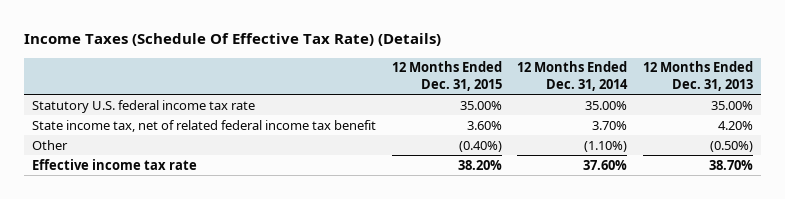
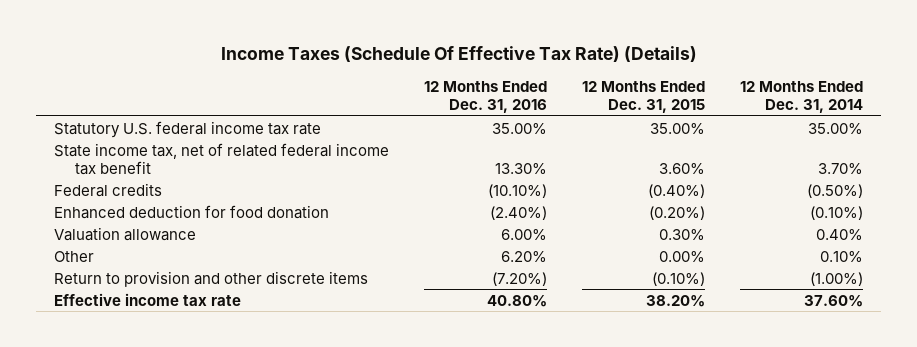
[642,61,753,91] 12 Months Ended Dec. 31, 2013 -> none
none -> [424,80,548,114] 12 Months Ended Dec. 31, 2016
none -> [53,182,162,197] Federal credits
none -> [53,204,329,219] Enhanced deduction for food donation
none -> [53,226,196,241] Valuation allowance
[458,140,502,152] (0.40%) -> [659,250,706,262] 0.00%
[584,140,628,152] (1.10%) -> [820,250,864,262] 0.10%
none -> [53,270,368,287] Return to provision and other discrete items

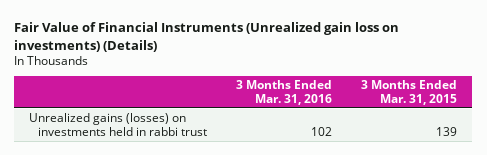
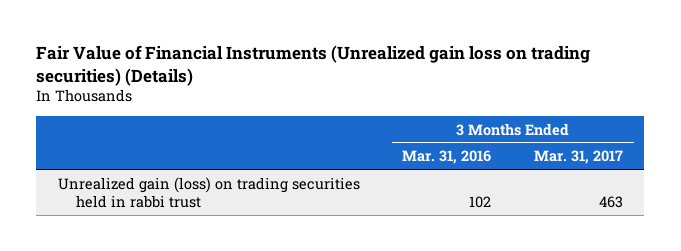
[14,22,400,52] Fair Value of Financial Instruments (Unrealized gain loss on investments) (Details) -> [36,44,591,86] Fair Value of Financial Instruments (Unrealized gain loss on trading securities) (Details)
[361,79,458,106] 3 Months Ended Mar. 31, 2015 -> none
none -> [534,150,624,165] Mar. 31, 2017
[29,112,207,137] Unrealized gains (losses) on investments held in rabbi trust -> [57,176,360,209] Unrealized gain (loss) on trading securities held in rabbi trust

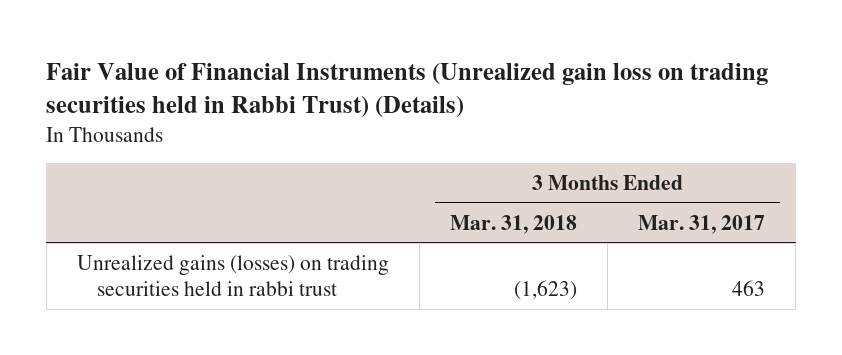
[36,44,591,86] Fair Value of Financial Instruments (Unrealized gain loss on trading securities) (Details) -> [46,62,769,119] Fair Value of Financial Instruments (Unrealized gain loss on trading securities held in Rabbi Trust) (Details)
[402,150,492,165] Mar. 31, 2016 -> none
none -> [450,214,578,234] Mar. 31, 2018
[57,176,360,209] Unrealized gain (loss) on trading securities held in rabbi trust -> [77,254,390,297] Unrealized gains (losses) on trading securities held in rabbi trust

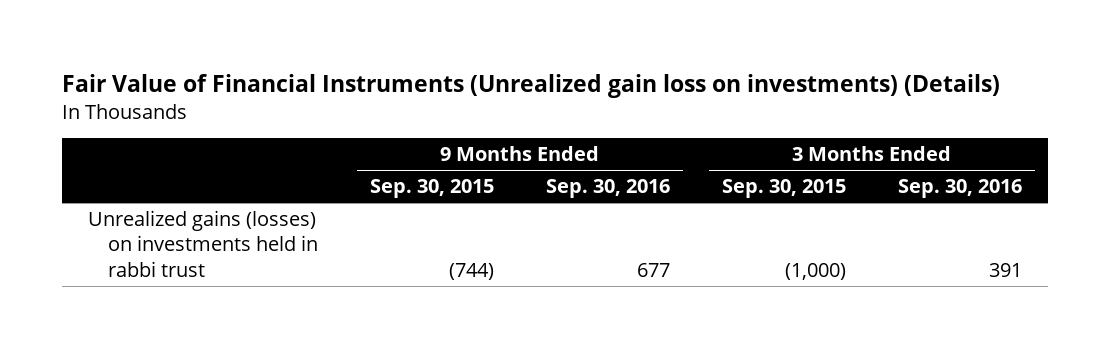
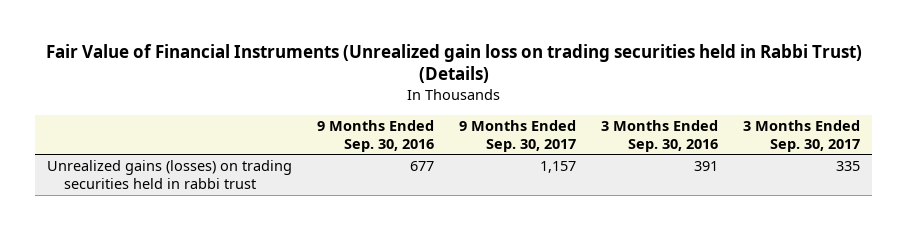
[61,74,1000,99] Fair Value of Financial Instruments (Unrealized gain loss on investments) (Details) -> [45,43,862,84] Fair Value of Financial Instruments (Unrealized gain loss on trading securities held in Rabbi Trust) (Details)
[369,179,494,199] Sep. 30, 2015 -> none
[721,179,846,199] Sep. 30, 2015 -> none
none -> [459,120,577,152] 9 Months Ended Sep. 30, 2017
none -> [742,120,860,152] 3 Months Ended Sep. 30, 2017
[87,209,319,277] Unrealized gains (losses) on investments held in rabbi trust -> [47,160,293,189] Unrealized gains (losses) on trading securities held in rabbi trust

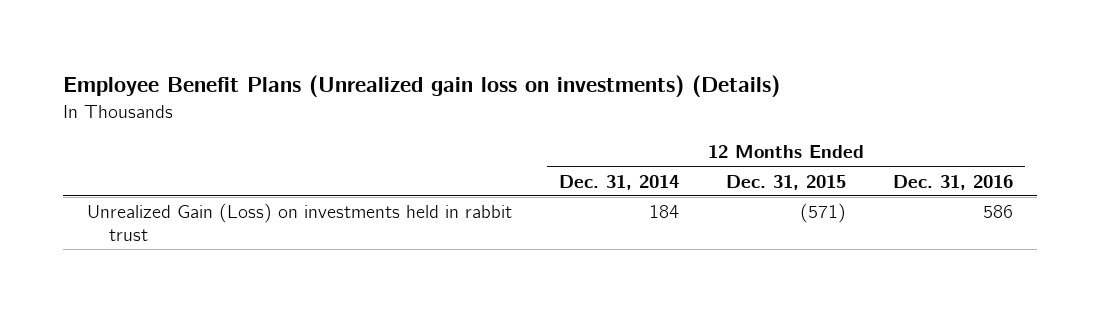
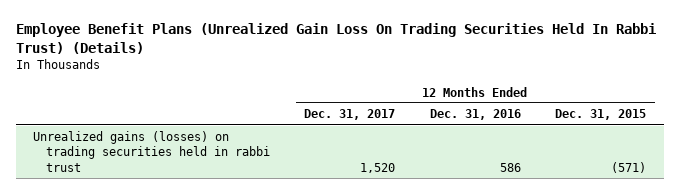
[62,75,780,98] Employee Benefit Plans (Unrealized gain loss on investments) (Details) -> [15,23,656,55] Employee Benefit Plans (Unrealized Gain Loss On Trading Securities Held In Rabbi Trust) (Details)
[558,174,679,190] Dec. 31, 2014 -> none
none -> [304,109,396,121] Dec. 31, 2017
[86,203,512,242] Unrealized Gain (Loss) on investments held in rabbit trust -> [33,131,270,172] Unrealized gains (losses) on trading securities held in rabbi trust

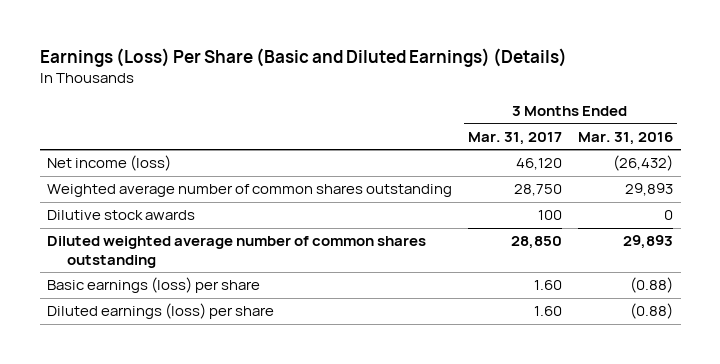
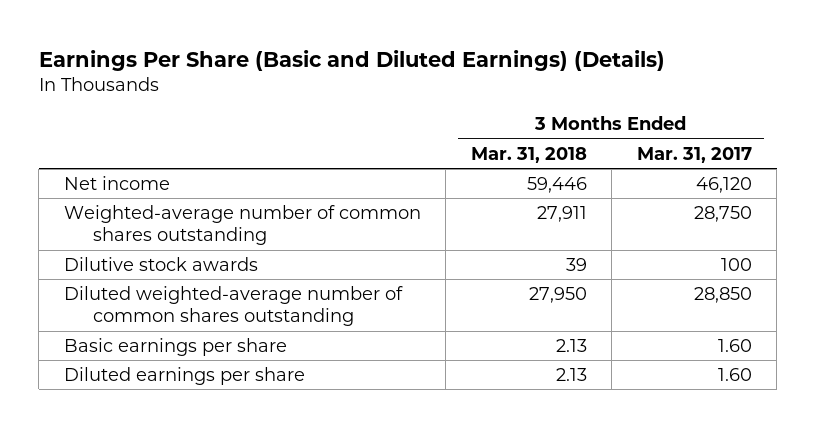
[39,47,567,67] Earnings (Loss) Per Share (Basic and Diluted Earnings) (Details) -> [38,49,665,71] Earnings Per Share (Basic and Diluted Earnings) (Details)
[577,131,673,145] Mar. 31, 2016 -> none
none -> [470,146,587,163] Mar. 31, 2018
[47,155,172,172] Net income (loss) -> [63,176,170,191] Net income
[47,184,453,198] Weighted average number of common shares outstanding -> [63,205,421,246] Weighted-average number of common shares outstanding
[47,236,427,268] Diluted weighted average number of common shares outstanding -> [63,286,403,327] Diluted weighted-average number of common shares outstanding
[47,277,261,294] Basic earnings (loss) per share -> [63,338,287,357] Basic earnings per share
[47,303,275,320] Diluted earnings (loss) per share -> [63,367,305,386] Diluted earnings per share

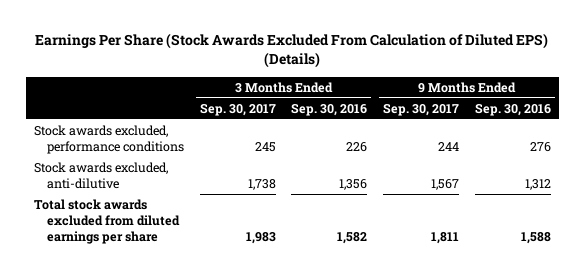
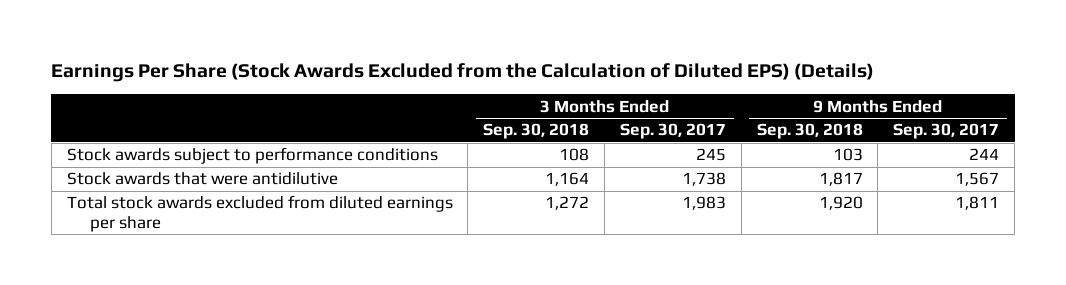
[35,33,549,69] Earnings Per Share (Stock Awards Excluded From Calculation of Diluted EPS) (Details) -> [51,63,875,83] Earnings Per Share (Stock Awards Excluded from the Calculation of Diluted EPS) (Details)
[291,102,368,116] Sep. 30, 2016 -> none
[474,102,551,116] Sep. 30, 2016 -> none
none -> [483,123,590,140] Sep. 30, 2018
none -> [756,123,863,140] Sep. 30, 2018
[33,124,185,154] Stock awards excluded, performance conditions -> [66,147,438,165] Stock awards subject to performance conditions
[33,161,168,189] Stock awards excluded, anti-dilutive -> [66,172,338,186] Stock awards that were antidilutive

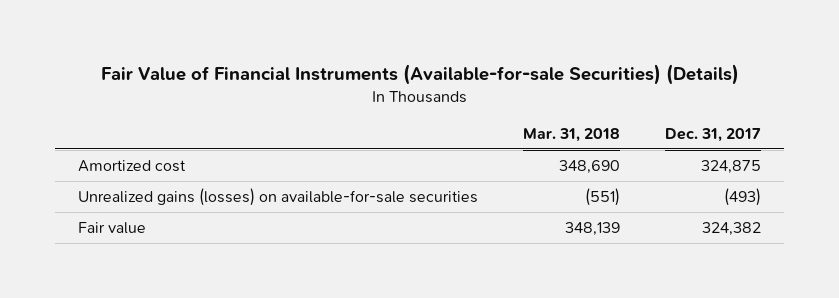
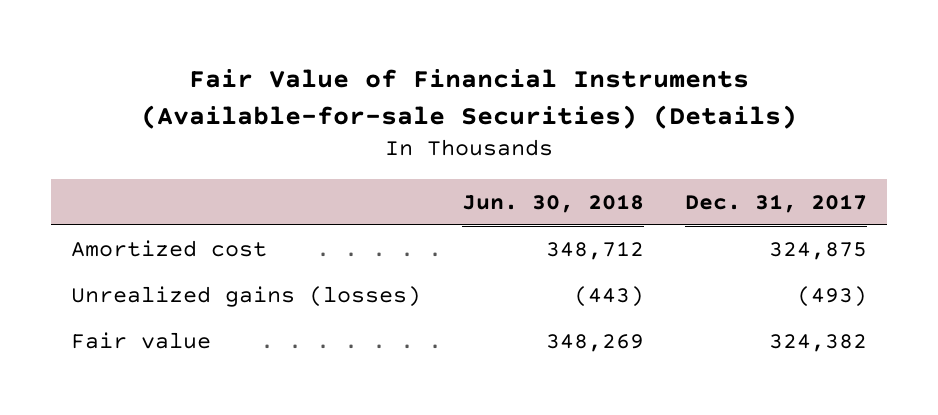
[523,127,621,142] Mar. 31, 2018 -> none
none -> [462,193,645,213] Jun. 30, 2018
[77,187,478,206] Unrealized gains (losses) on available-for-sale securities -> [71,285,422,307] Unrealized gains (losses)

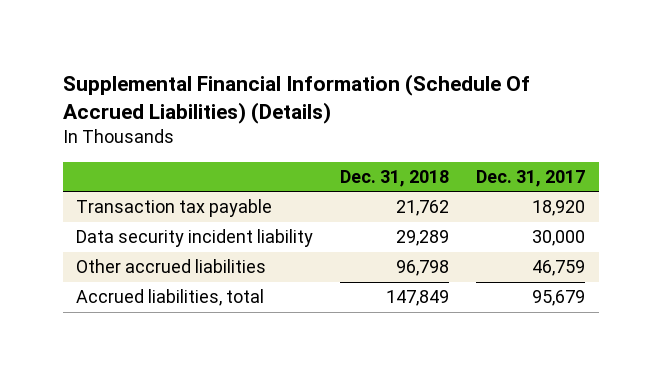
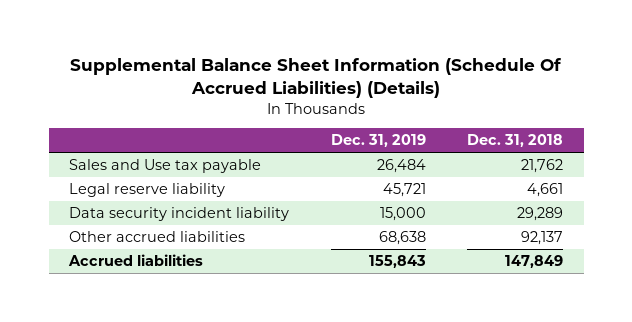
[62,73,530,124] Supplemental Financial Information (Schedule Of Accrued Liabilities) (Details) -> [70,58,563,98] Supplemental Balance Sheet Information (Schedule Of Accrued Liabilities) (Details)
[476,169,586,187] Dec. 31, 2017 -> none
none -> [330,134,426,148] Dec. 31, 2019
[76,199,273,218] Transaction tax payable -> [69,159,262,174] Sales and Use tax payable
none -> [69,183,226,198] Legal reserve liability
[396,260,450,277] 96,798 -> [521,231,564,246] 92,137
[76,289,265,307] Accrued liabilities, total -> [68,254,204,267] Accrued liabilities

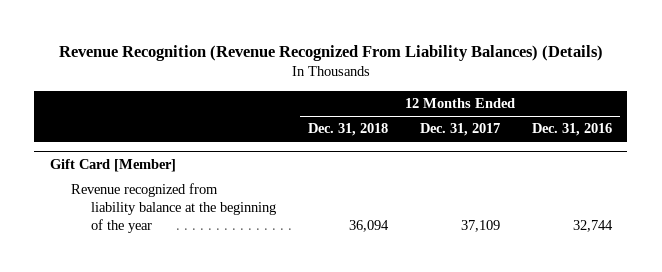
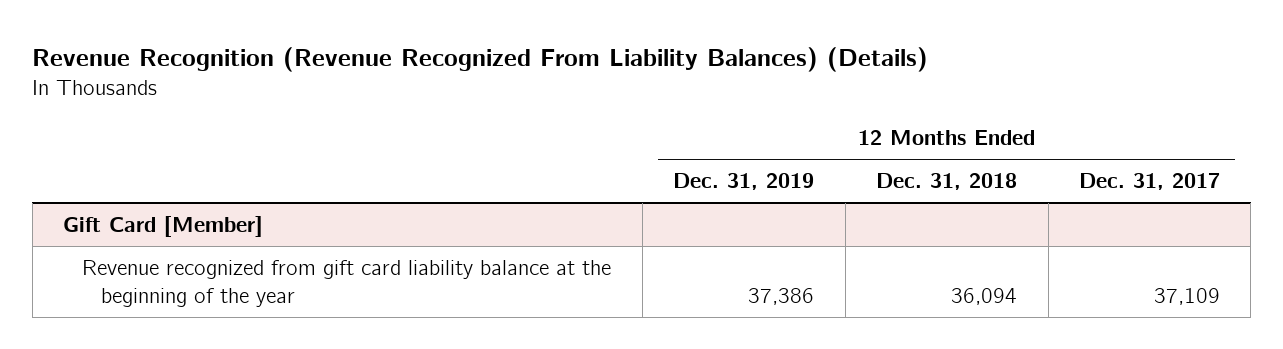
[531,123,612,137] Dec. 31, 2016 -> none
none -> [673,173,815,191] Dec. 31, 2019
[70,183,276,234] Revenue recognized from liability balance at the beginning of the year -> [82,259,612,307] Revenue recognized from gift card liability balance at the beginning of the year

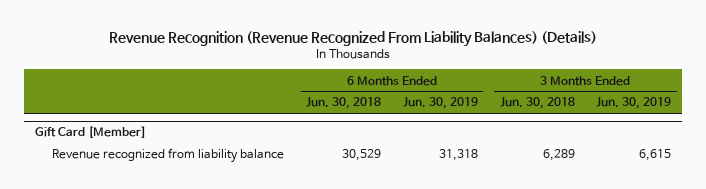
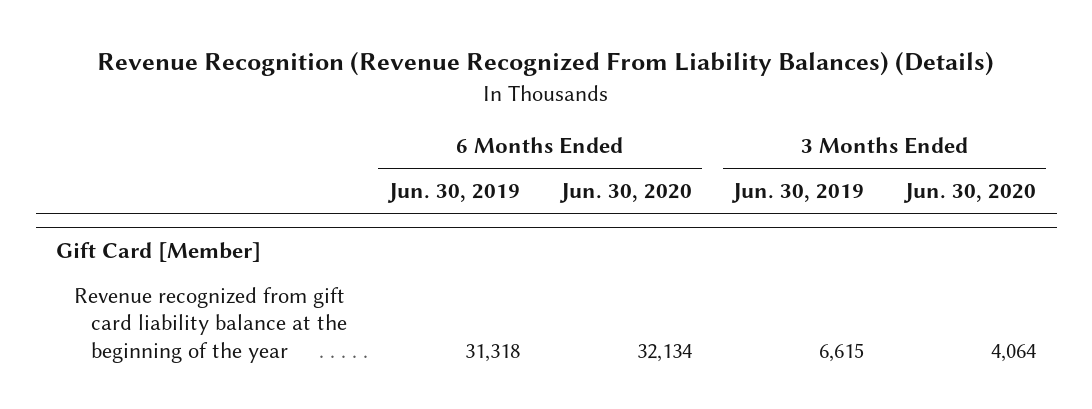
[306,97,382,110] Jun. 30, 2018 -> none
[499,97,575,110] Jun. 30, 2018 -> none
none -> [558,182,692,203] Jun. 30, 2020
none -> [903,182,1037,203] Jun. 30, 2020
[52,148,285,164] Revenue recognized from liability balance -> [73,286,348,363] Revenue recognized from gift card liability balance at the beginning of the year

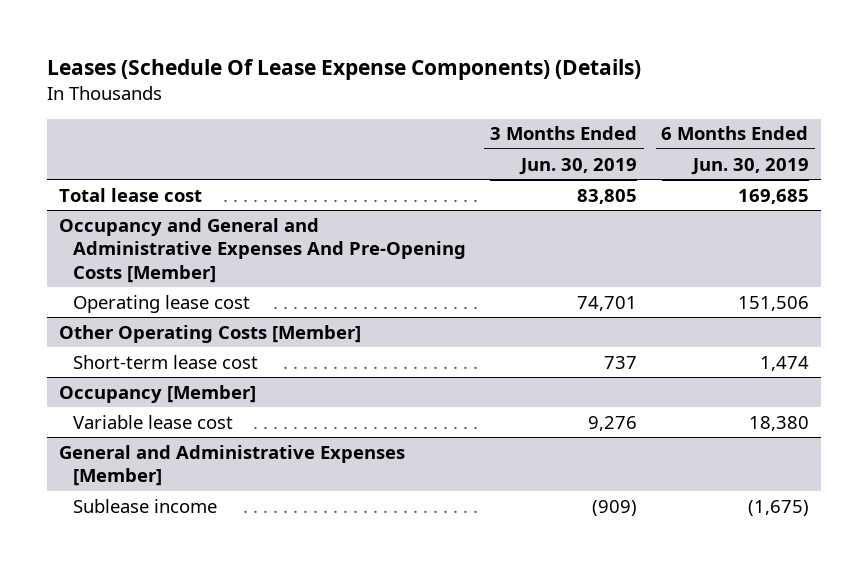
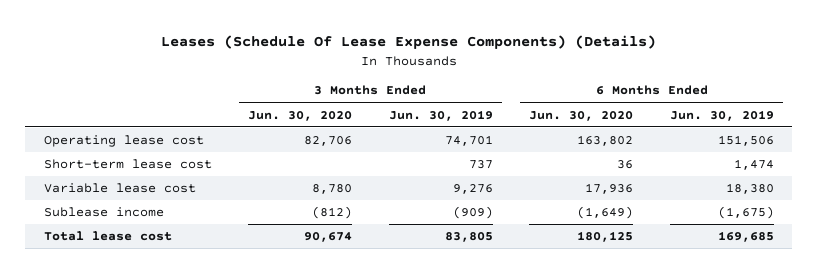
none -> [248,110,353,121] Jun. 30, 2020
none -> [529,110,634,121] Jun. 30, 2020
[58,217,466,283] Occupancy and General and Administrative Expenses And Pre-Opening Costs [Member] -> none
[58,324,361,343] Other Operating Costs [Member] -> none
[58,384,256,403] Occupancy [Member] -> none
[58,444,405,487] General and Administrative Expenses [Member] -> none
[58,187,202,202] Total lease cost -> [43,231,172,242] Total lease cost

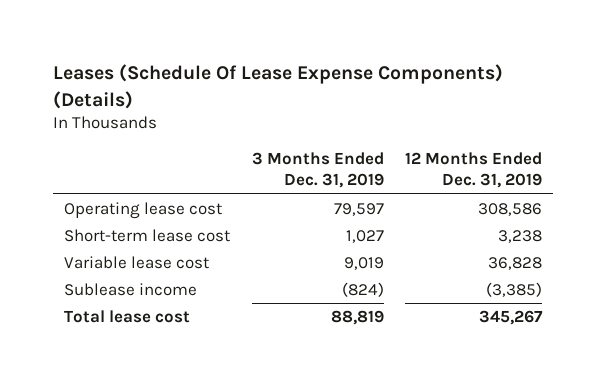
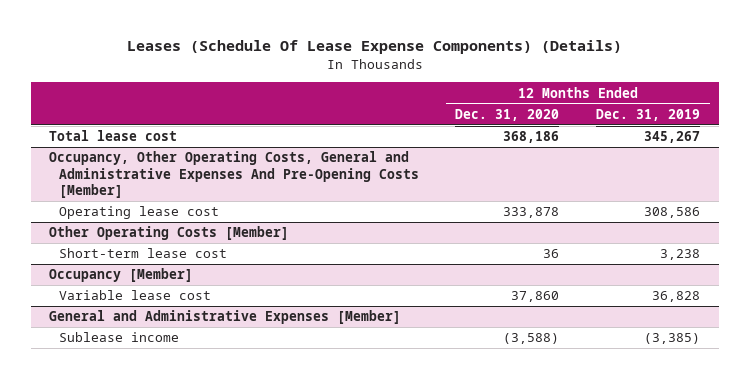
[251,152,384,189] 3 Months Ended Dec. 31, 2019 -> none
none -> [455,108,560,121] Dec. 31, 2020
[64,309,191,323] Total lease cost -> [49,130,178,142] Total lease cost
none -> [49,151,419,198] Occupancy, Other Operating Costs, General and Administrative Expenses And Pre-Opening Costs [Member]
none -> [49,226,290,241] Other Operating Costs [Member]
none -> [49,268,194,283] Occupancy [Member]
none -> [49,310,402,325] General and Administrative Expenses [Member]

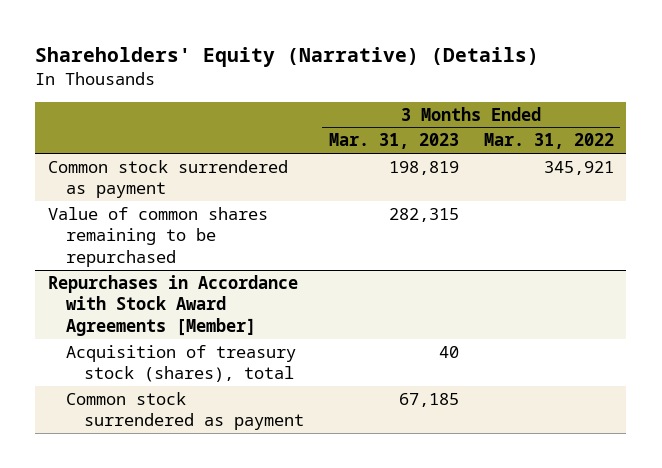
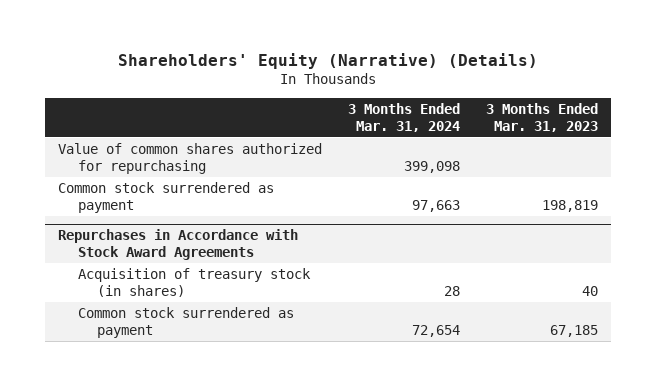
[483,133,614,150] Mar. 31, 2022 -> none
none -> [347,102,460,132] 3 Months Ended Mar. 31, 2024
none -> [57,142,322,174] Value of common shares authorized for repurchasing
[47,206,268,267] Value of common shares remaining to be repurchased -> none
[47,274,298,336] Repurchases in Accordance with Stock Award Agreements [Member] -> [57,229,298,261] Repurchases in Accordance with Stock Award Agreements
[65,344,296,383] Acquisition of treasury stock (shares), total -> [77,267,311,297] Acquisition of treasury stock (in shares)

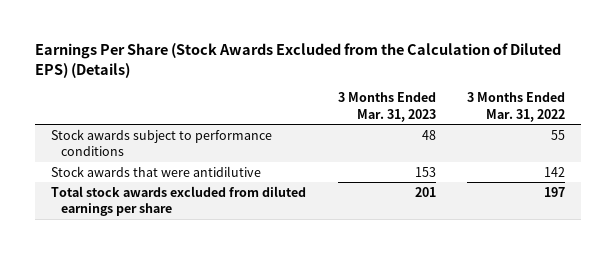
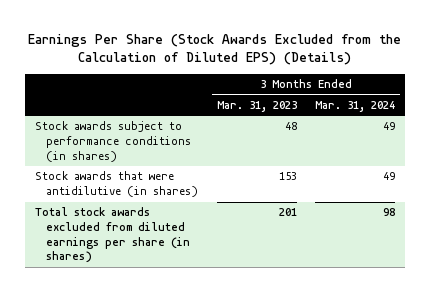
[467,92,566,122] 3 Months Ended Mar. 31, 2022 -> none
none -> [315,100,396,112] Mar. 31, 2024
[50,128,272,157] Stock awards subject to performance conditions -> [34,121,192,162] Stock awards subject to performance conditions (in shares)
[50,165,261,177] Stock awards that were antidilutive -> [34,171,199,198] Stock awards that were antidilutive (in shares)
[50,185,306,217] Total stock awards excluded from diluted earnings per share -> [34,207,191,264] Total stock awards excluded from diluted earnings per share (in shares)

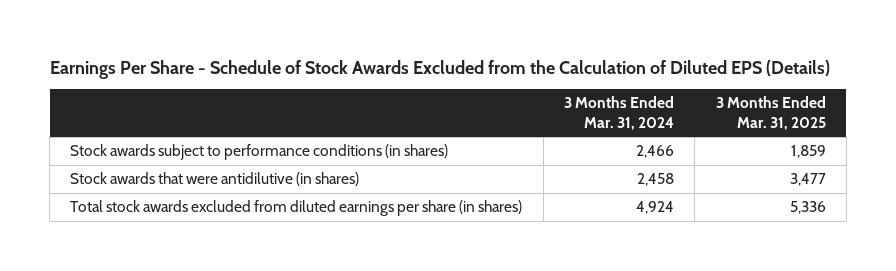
[27,33,401,65] Earnings Per Share (Stock Awards Excluded from the Calculation of Diluted EPS) (Details) -> [49,59,830,79] Earnings Per Share - Schedule of Stock Awards Excluded from the Calculation of Diluted EPS (Details)
[216,100,297,112] Mar. 31, 2023 -> none
none -> [715,96,826,130] 3 Months Ended Mar. 31, 2025
[383,122,396,131] 49 -> [635,145,674,159] 2,466
[383,172,396,181] 49 -> [636,173,674,187] 2,458
[383,208,396,217] 98 -> [635,201,674,215] 4,924

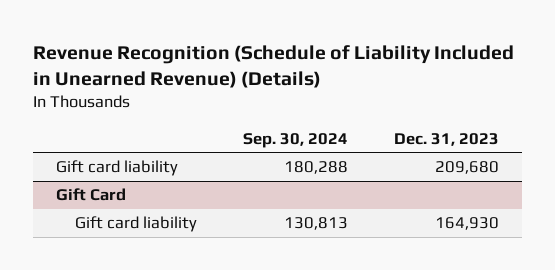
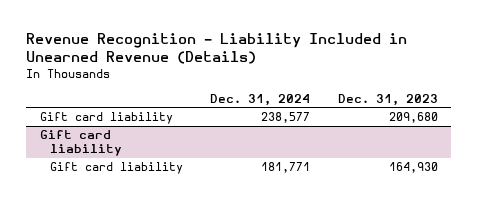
[32,44,514,88] Revenue Recognition (Schedule of Liability Included in Unearned Revenue) (Details) -> [26,33,408,65] Revenue Recognition - Liability Included in Unearned Revenue (Details)
[243,132,349,148] Sep. 30, 2024 -> none
none -> [210,93,311,106] Dec. 31, 2024
[55,188,126,202] Gift Card -> [40,130,122,157] Gift card liability

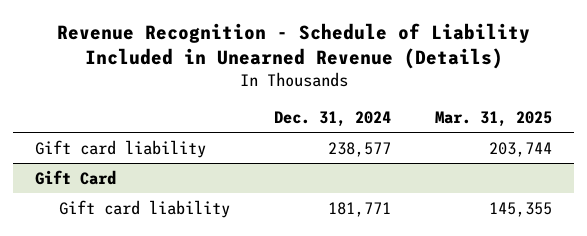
[26,33,408,65] Revenue Recognition - Liability Included in Unearned Revenue (Details) -> [56,22,530,70] Revenue Recognition - Schedule of Liability Included in Unearned Revenue (Details)
[337,93,438,106] Dec. 31, 2023 -> none
none -> [434,111,552,128] Mar. 31, 2025
[40,130,122,157] Gift card liability -> [35,169,117,185] Gift Card

